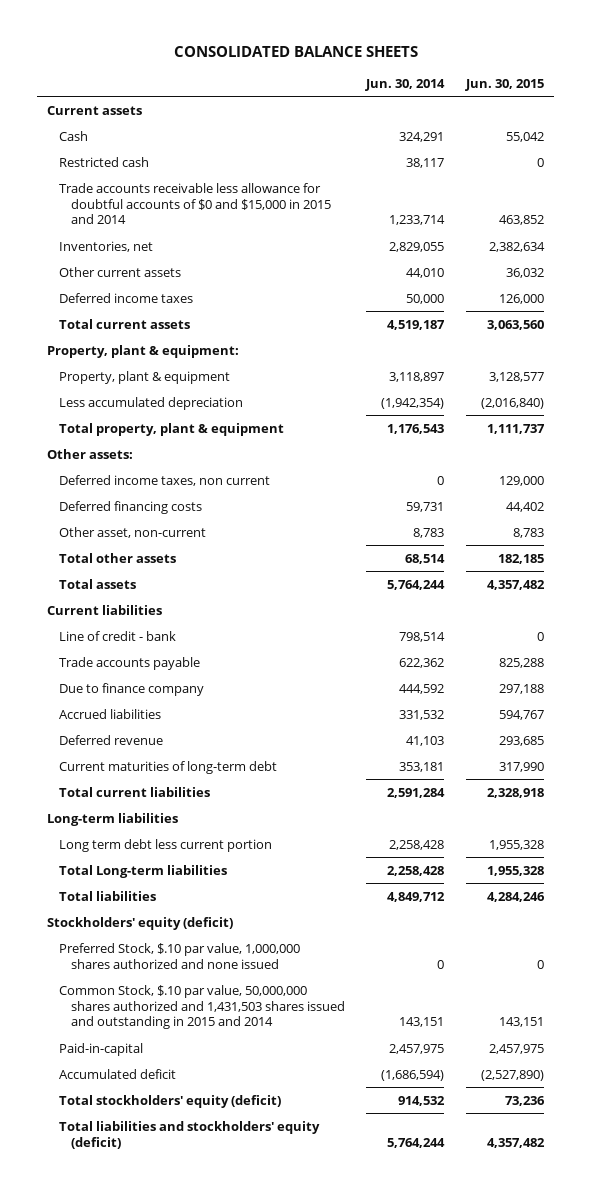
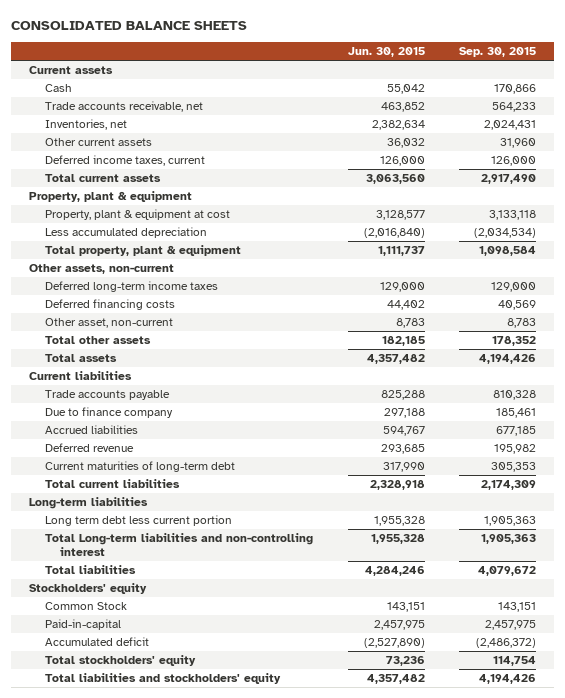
[365,78,446,91] Jun. 30, 2014 -> none
none -> [459,47,537,58] Sep. 30, 2015
[59,156,150,167] Restricted cash -> none
[59,182,332,225] Trade accounts receivable less allowance for doubtful accounts of $0 and $15,000 in 2015 and 2014 -> [44,101,203,113] Trade accounts receivable, net
[59,292,194,303] Deferred income taxes -> [44,155,205,167] Deferred income taxes, current
[47,344,240,358] Property, plant & equipment: -> [28,191,192,203] Property, plant & equipment
[59,370,231,384] Property, plant & equipment -> [44,209,230,221] Property, plant & equipment at cost
[47,448,134,459] Other assets: -> [28,264,174,275] Other assets, non-current
[59,474,271,486] Deferred income taxes, non current -> [44,281,218,293] Deferred long-term income taxes
[59,630,177,641] Line of credit - bank -> none
[59,864,228,878] Total Long-term liabilities -> [44,533,313,557] Total Long-term liabilities and non-controlling interest
[59,942,301,969] Preferred Stock, $.10 par value, 1,000,000 shares authorized and none issued -> none
[47,916,234,930] Stockholders' equity (deficit) -> [28,583,147,595] Stockholders' equity
[59,984,346,1030] Common Stock, $.10 par value, 50,000,000 shares authorized and 1,431,503 shares issued and outstanding in 2015 and 2014 -> [44,602,127,611] Common Stock
[59,1094,282,1108] Total stockholders' equity (deficit) -> [44,655,196,667] Total stockholders' equity
[59,1120,321,1149] Total liabilities and stockholders' equity (deficit) -> [44,673,281,685] Total liabilities and stockholders' equity

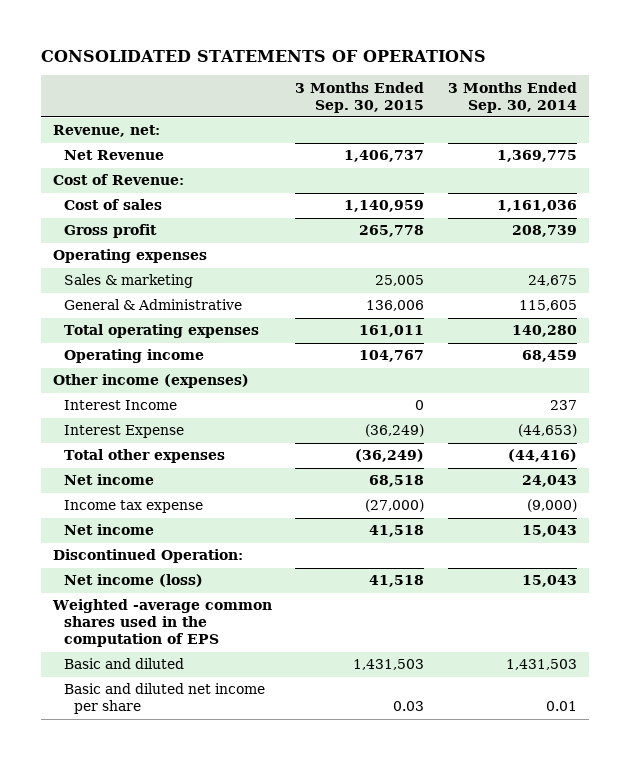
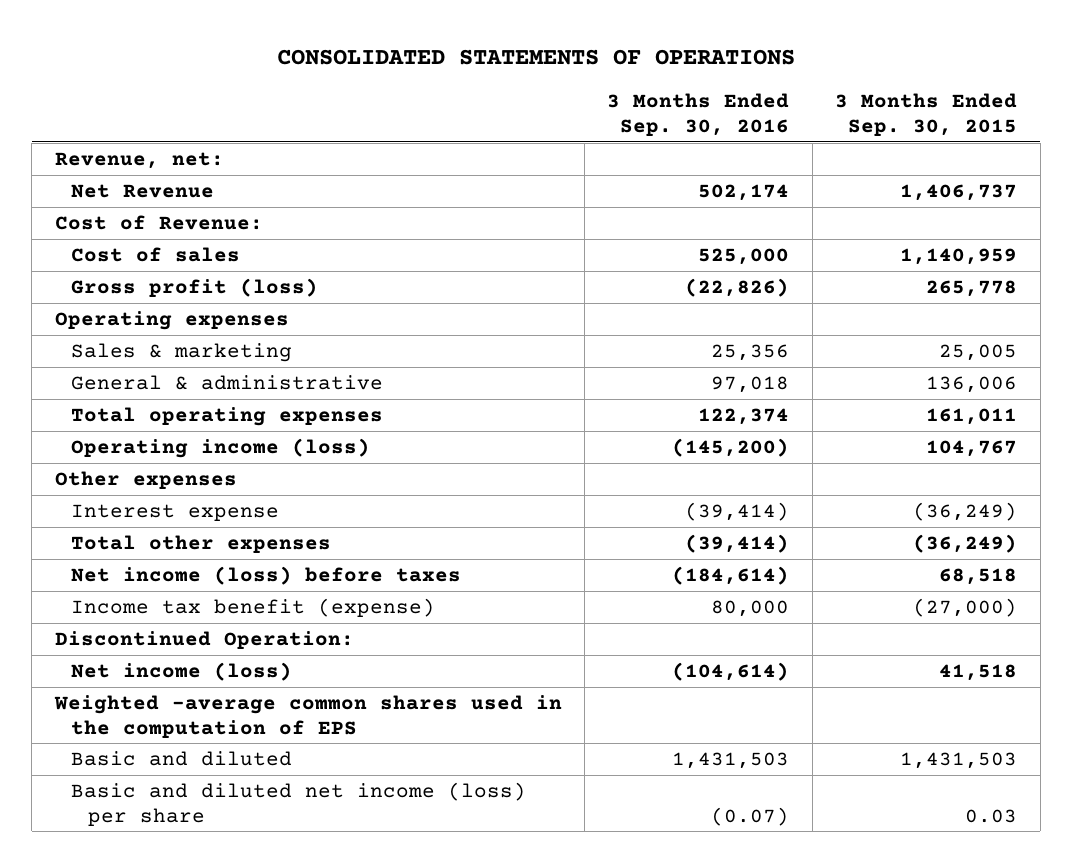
[447,81,577,113] 3 Months Ended Sep. 30, 2014 -> none
none -> [607,93,790,136] 3 Months Ended Sep. 30, 2016
[63,224,157,239] Gross profit -> [71,278,319,298] Gross profit (loss)
[63,299,242,311] General & Administrative -> [71,375,384,391] General & administrative
[63,400,177,411] Interest Income -> none
[63,349,204,364] Operating income -> [71,438,371,459] Operating income (loss)
[52,374,249,389] Other income (expenses) -> [54,471,237,490] Other expenses
[63,425,184,439] Interest Expense -> [71,504,280,522] Interest expense
[63,524,154,536] Net income -> none
[63,474,154,486] Net income -> [71,566,462,586] Net income (loss) before taxes
[63,500,203,514] Income tax expense -> [71,598,436,618] Income tax benefit (expense)
[63,683,265,715] Basic and diluted net income per share -> [71,782,527,826] Basic and diluted net income (loss) per share

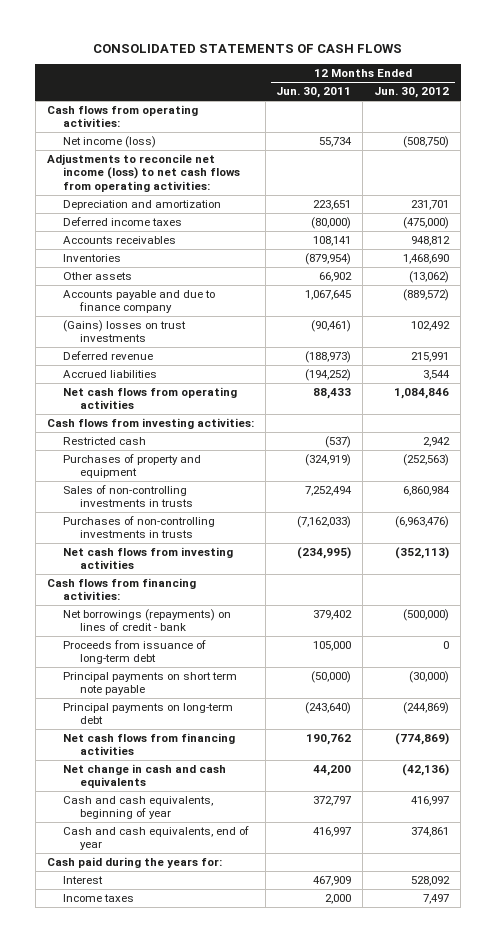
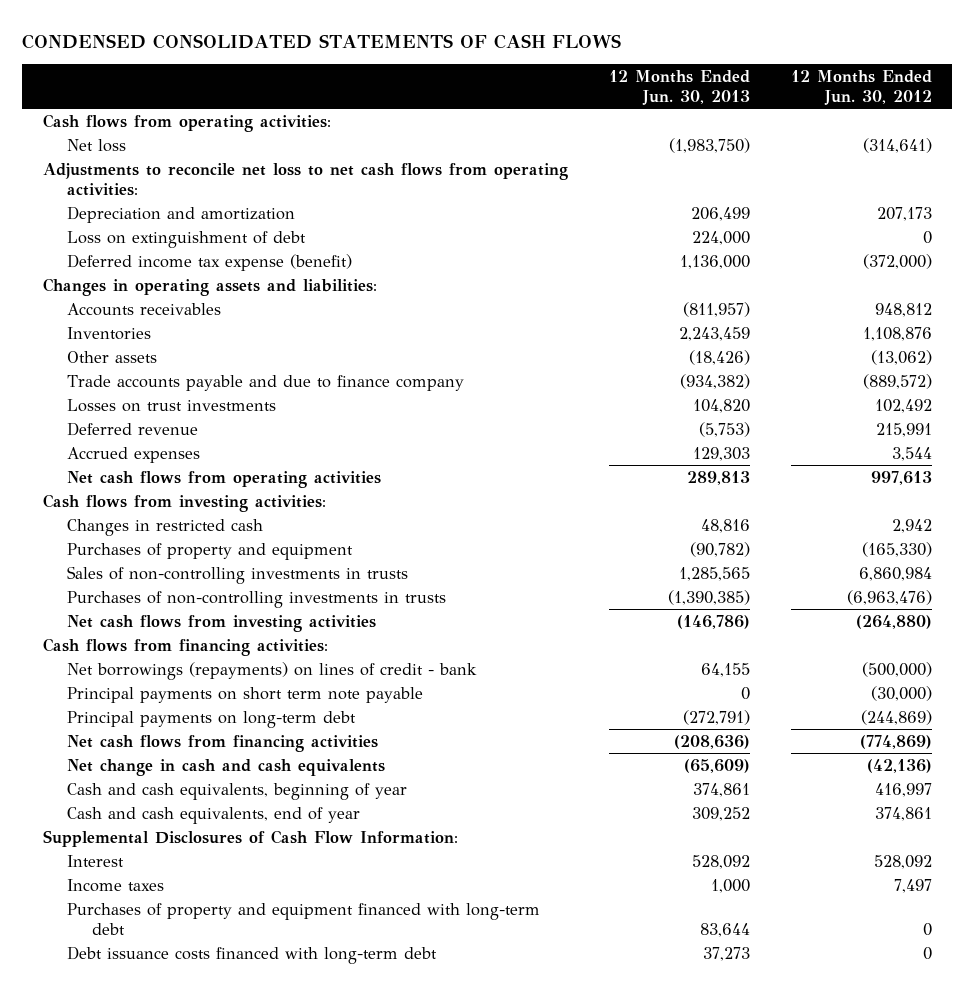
[92,44,402,54] CONSOLIDATED STATEMENTS OF CASH FLOWS -> [22,33,622,49] CONDENSED CONSOLIDATED STATEMENTS OF CASH FLOWS
[276,87,352,99] Jun. 30, 2011 -> none
none -> [608,69,750,105] 12 Months Ended Jun. 30, 2013
[63,135,157,148] Net income (loss) -> [67,138,127,152] Net loss
[403,135,450,148] (508,750) -> [862,137,932,153] (314,641)
[46,153,241,192] Adjustments to reconcile net income (loss) to net cash flows from operating activities: -> [42,162,568,196] Adjustments to reconcile net loss to net cash flows from operating activities:
[411,199,450,210] 231,701 -> [876,206,932,221] 207,173
none -> [67,230,307,248] Loss on extinguishment of debt
[63,216,183,226] Deferred income taxes -> [67,253,353,271] Deferred income tax expense (benefit)
[403,216,450,229] (475,000) -> [862,253,932,269] (372,000)
none -> [42,277,377,296] Changes in operating assets and liabilities:
[403,253,450,264] 1,468,690 -> [862,326,932,341] 1,108,876
[63,289,216,314] Accounts payable and due to finance company -> [67,374,465,391] Trade accounts payable and due to finance company
[63,319,187,343] (Gains) losses on trust investments -> [67,398,277,412] Losses on trust investments
[63,369,158,378] Accrued liabilities -> [67,446,201,463] Accrued expenses
[394,387,450,399] 1,084,846 -> [870,470,932,485] 997,613
[63,436,147,445] Restricted cash -> [67,518,264,536] Changes in restricted cash
[403,453,450,466] (252,563) -> [861,541,932,557] (165,330)
[395,546,450,559] (352,113) -> [855,614,932,629] (264,880)
[63,639,207,665] Proceeds from issuance of long-term debt -> none
[46,856,222,868] Cash paid during the years for: -> none
none -> [42,829,458,847] Supplemental Disclosures of Cash Flow Information:
none -> [67,902,541,935] Purchases of property and equipment financed with long-term debt
none -> [67,945,438,964] Debt issuance costs financed with long-term debt

